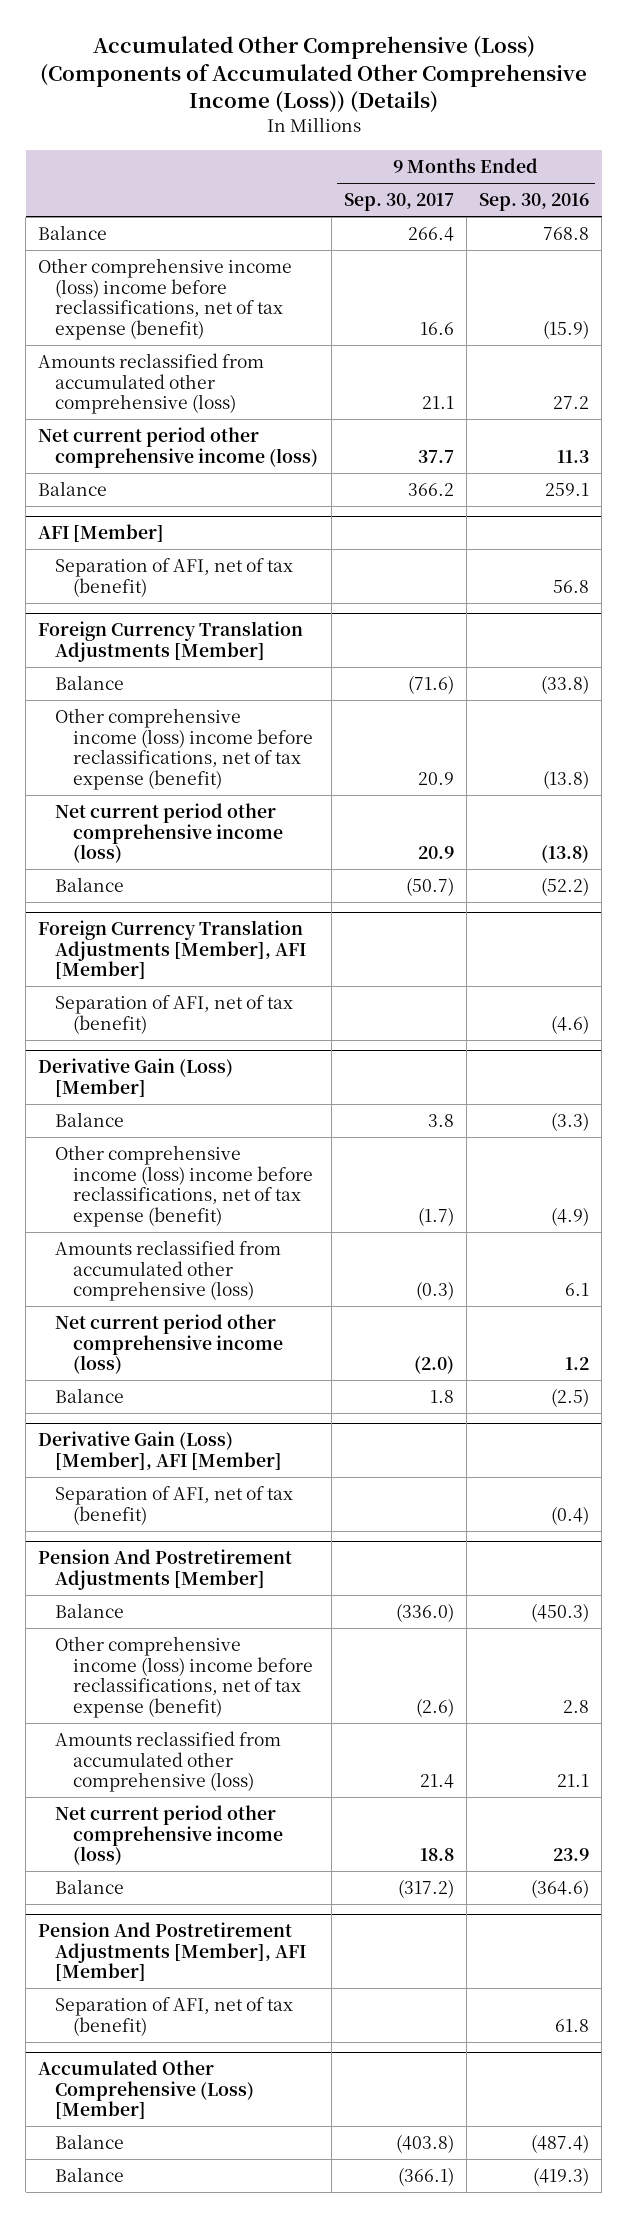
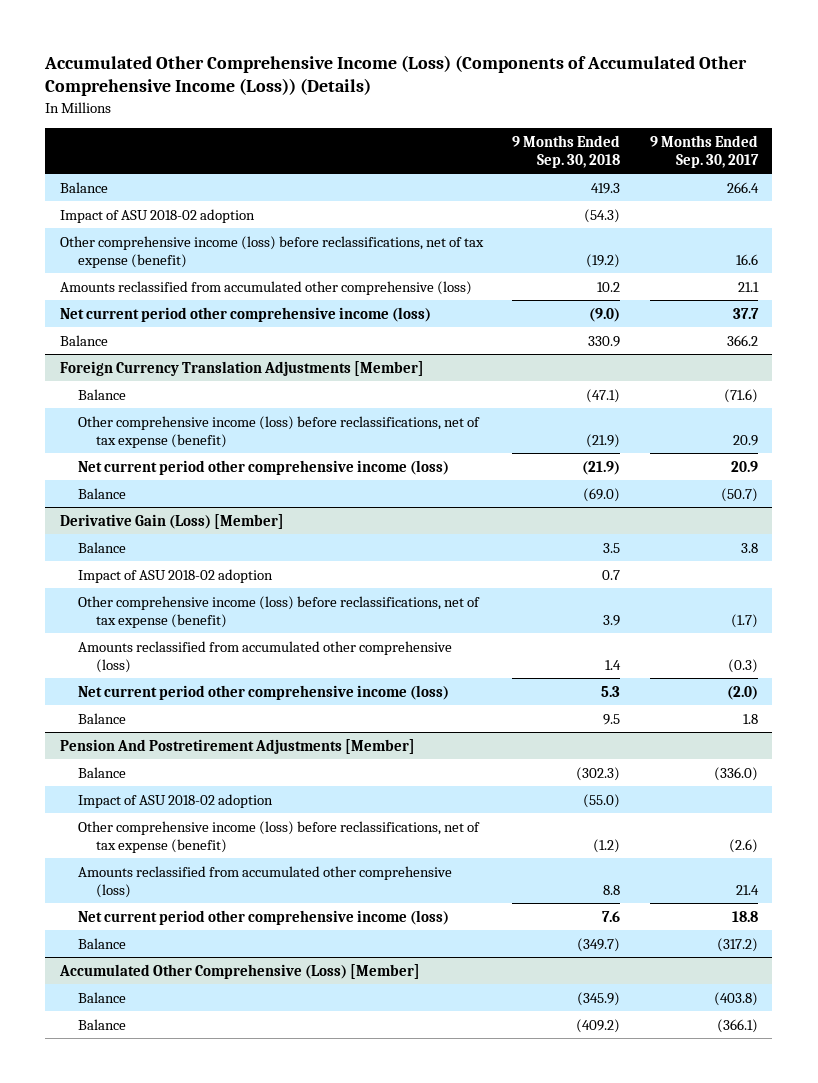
[39,36,587,114] Accumulated Other Comprehensive (Loss) (Components of Accumulated Other Comprehensive Income (Loss)) (Details) -> [44,54,748,97] Accumulated Other Comprehensive Income (Loss) (Components of Accumulated Other Comprehensive Income (Loss)) (Details)
[479,193,590,212] Sep. 30, 2016 -> none
none -> [512,135,621,168] 9 Months Ended Sep. 30, 2018
none -> [59,208,255,223] Impact of ASU 2018-02 adoption
[38,258,293,340] Other comprehensive income (loss) income before reclassifications, net of tax expense (benefit) -> [59,235,484,268] Other comprehensive income (loss) before reclassifications, net of tax expense (benefit)
[38,524,165,543] AFI [Member] -> none
[55,558,294,597] Separation of AFI, net of tax (benefit) -> none
[55,708,313,790] Other comprehensive income (loss) income before reclassifications, net of tax expense (benefit) -> [78,415,481,448] Other comprehensive income (loss) before reclassifications, net of tax expense (benefit)
[38,920,307,980] Foreign Currency Translation Adjustments [Member], AFI [Member] -> none
[55,995,294,1034] Separation of AFI, net of tax (benefit) -> none
none -> [78,568,274,583] Impact of ASU 2018-02 adoption
[55,1145,313,1227] Other comprehensive income (loss) income before reclassifications, net of tax expense (benefit) -> [78,595,481,628] Other comprehensive income (loss) before reclassifications, net of tax expense (benefit)
[38,1431,283,1470] Derivative Gain (Loss) [Member], AFI [Member] -> none
[55,1486,294,1525] Separation of AFI, net of tax (benefit) -> none
none -> [78,793,274,808] Impact of ASU 2018-02 adoption
[55,1636,313,1718] Other comprehensive income (loss) income before reclassifications, net of tax expense (benefit) -> [78,820,481,853] Other comprehensive income (loss) before reclassifications, net of tax expense (benefit)
[38,1922,307,1982] Pension And Postretirement Adjustments [Member], AFI [Member] -> none
[55,1997,294,2036] Separation of AFI, net of tax (benefit) -> none

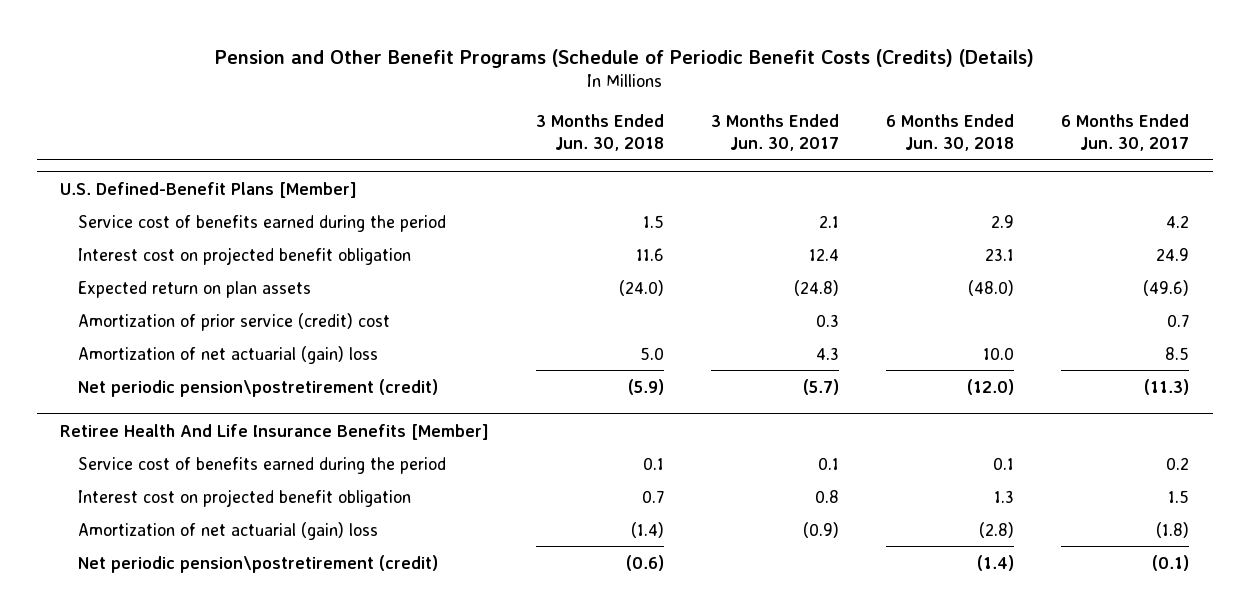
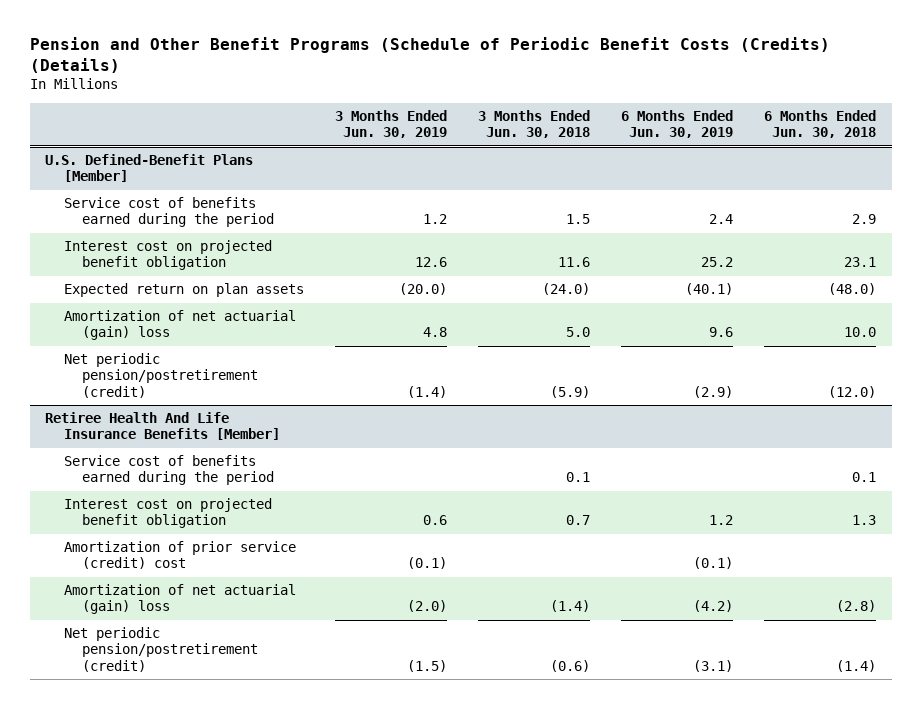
[711,114,840,152] 3 Months Ended Jun. 30, 2017 -> none
[1061,114,1190,152] 6 Months Ended Jun. 30, 2017 -> none
none -> [334,110,447,139] 3 Months Ended Jun. 30, 2019
none -> [621,110,734,139] 6 Months Ended Jun. 30, 2019
[77,312,390,331] Amortization of prior service (credit) cost -> none
[77,378,438,397] Net periodic pension\postretirement (credit) -> [63,353,259,398] Net periodic pension/postretirement (credit)
none -> [63,541,296,570] Amortization of prior service (credit) cost
[77,554,438,573] Net periodic pension\postretirement (credit) -> [63,627,259,672] Net periodic pension/postretirement (credit)

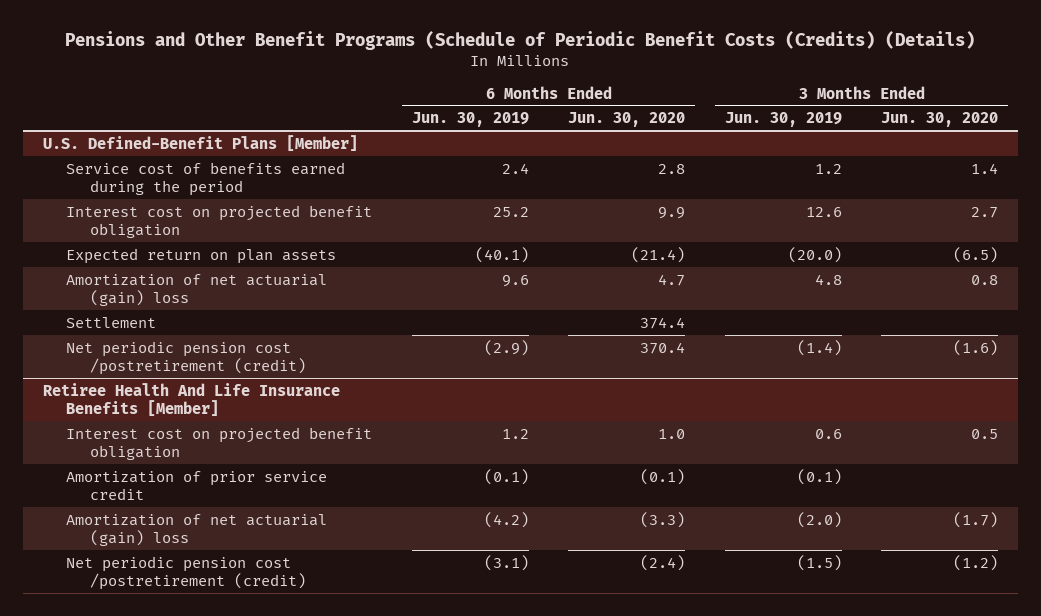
[29,37,830,74] Pension and Other Benefit Programs (Schedule of Periodic Benefit Costs (Credits) (Details) -> [65,31,976,51] Pensions and Other Benefit Programs (Schedule of Periodic Benefit Costs (Credits) (Details)
[478,110,591,139] 3 Months Ended Jun. 30, 2018 -> none
[764,110,877,139] 6 Months Ended Jun. 30, 2018 -> none
none -> [568,112,686,128] Jun. 30, 2020
none -> [881,112,999,128] Jun. 30, 2020
none -> [66,316,157,328] Settlement
[63,353,259,398] Net periodic pension/postretirement (credit) -> [66,340,307,376] Net periodic pension cost /postretirement (credit)
[63,455,275,486] Service cost of benefits earned during the period -> none
[63,541,296,570] Amortization of prior service (credit) cost -> [66,470,328,501] Amortization of prior service credit
[63,627,259,672] Net periodic pension/postretirement (credit) -> [66,555,307,591] Net periodic pension cost /postretirement (credit)

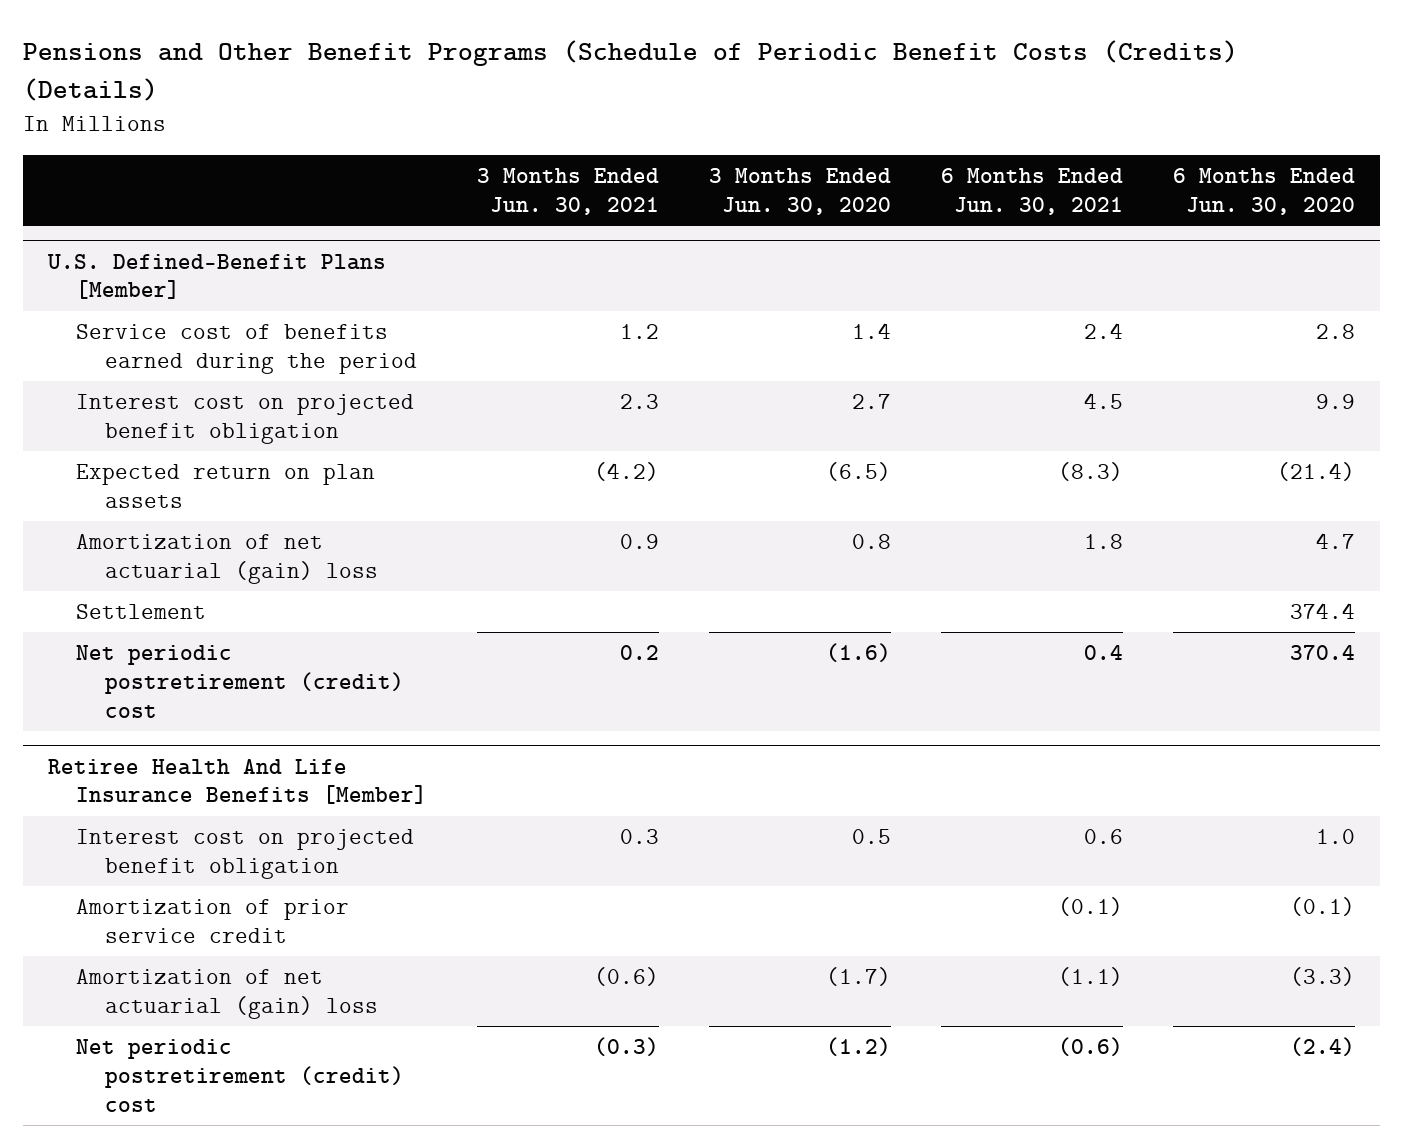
[411,112,529,128] Jun. 30, 2019 -> none
[724,112,842,128] Jun. 30, 2019 -> none
none -> [477,167,660,215] 3 Months Ended Jun. 30, 2021
none -> [941,167,1124,215] 6 Months Ended Jun. 30, 2021
[66,340,307,376] Net periodic pension cost /postretirement (credit) -> [76,645,404,718] Net periodic postretirement (credit) cost
[66,555,307,591] Net periodic pension cost /postretirement (credit) -> [76,1039,404,1112] Net periodic postretirement (credit) cost

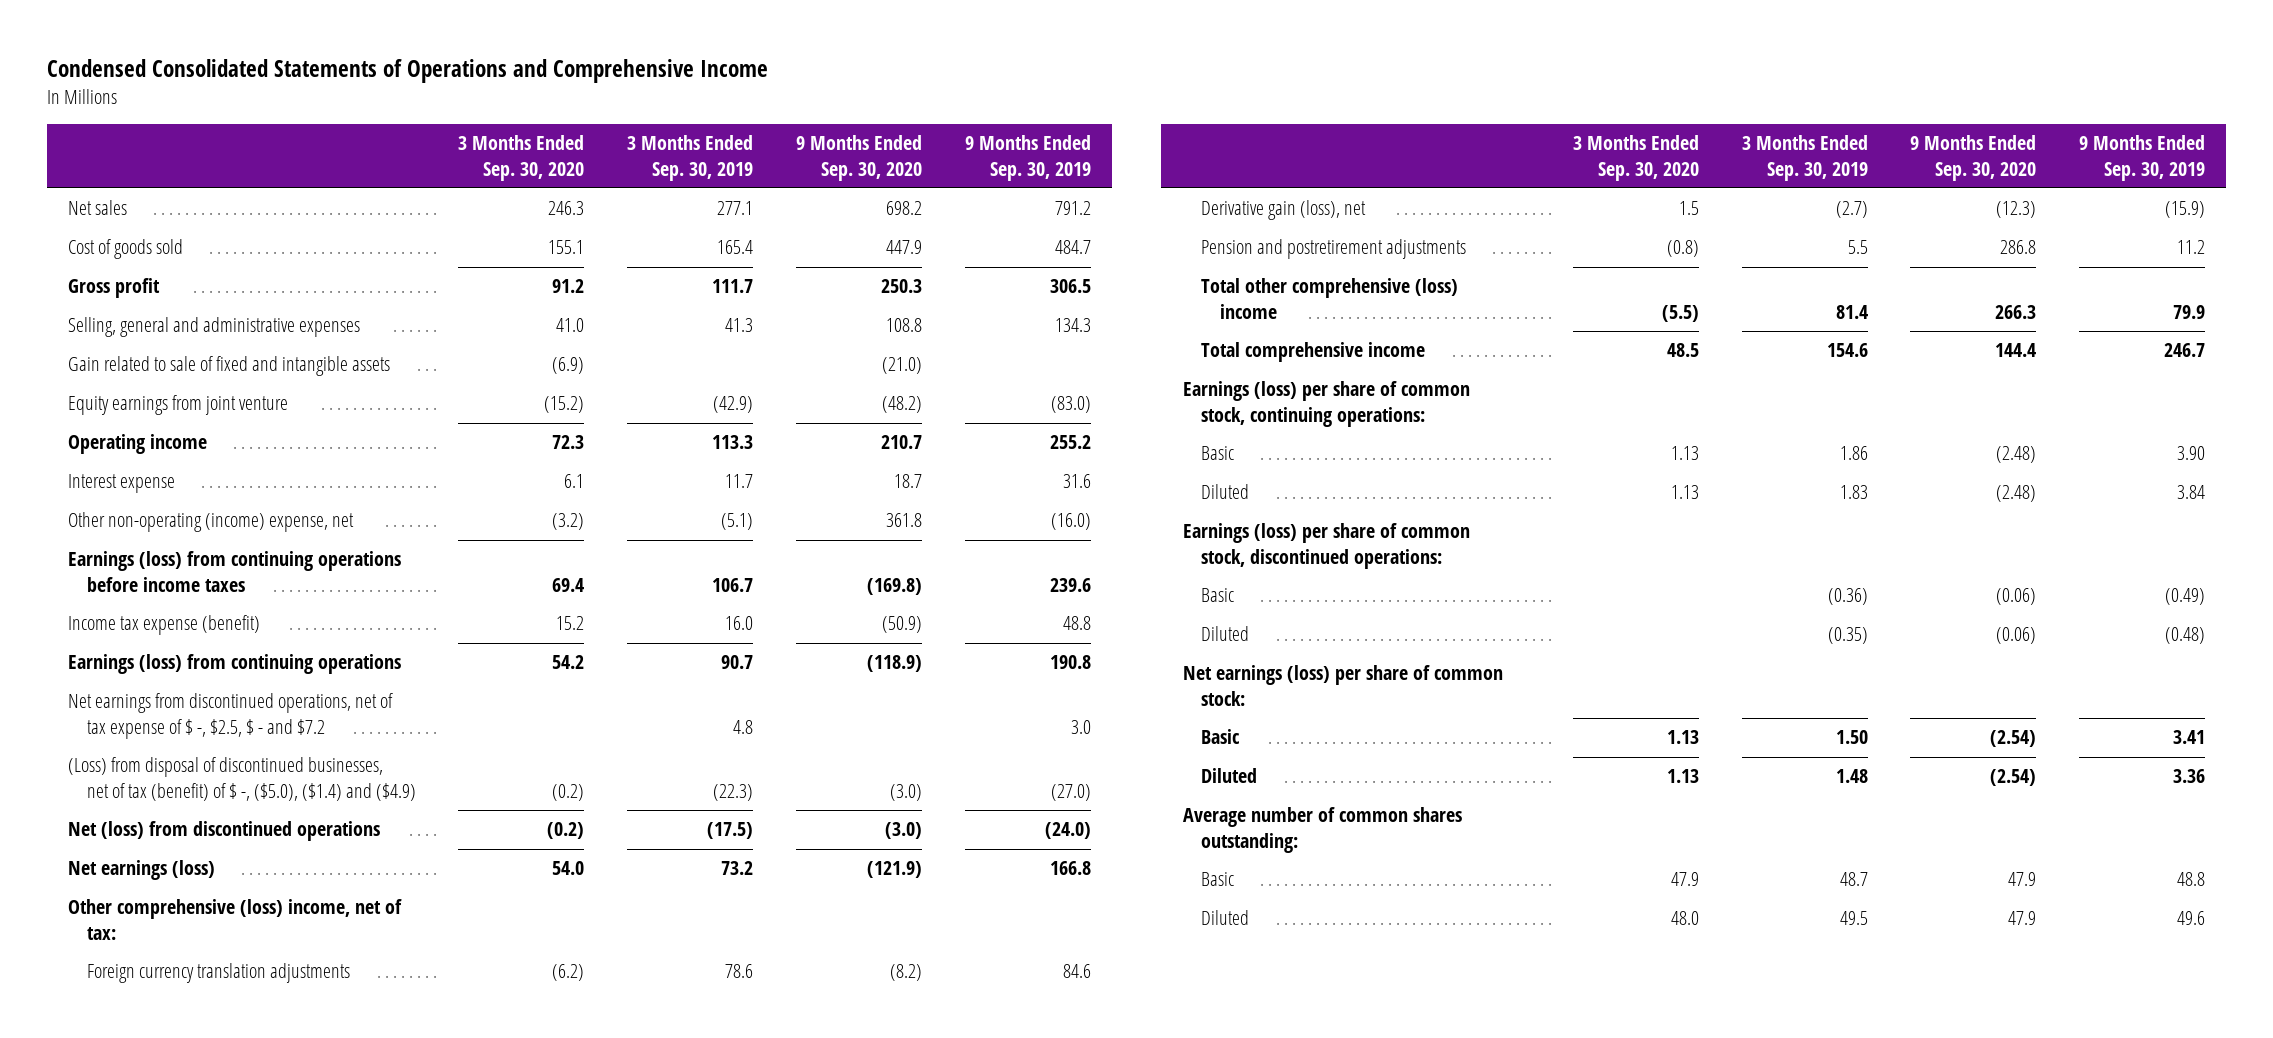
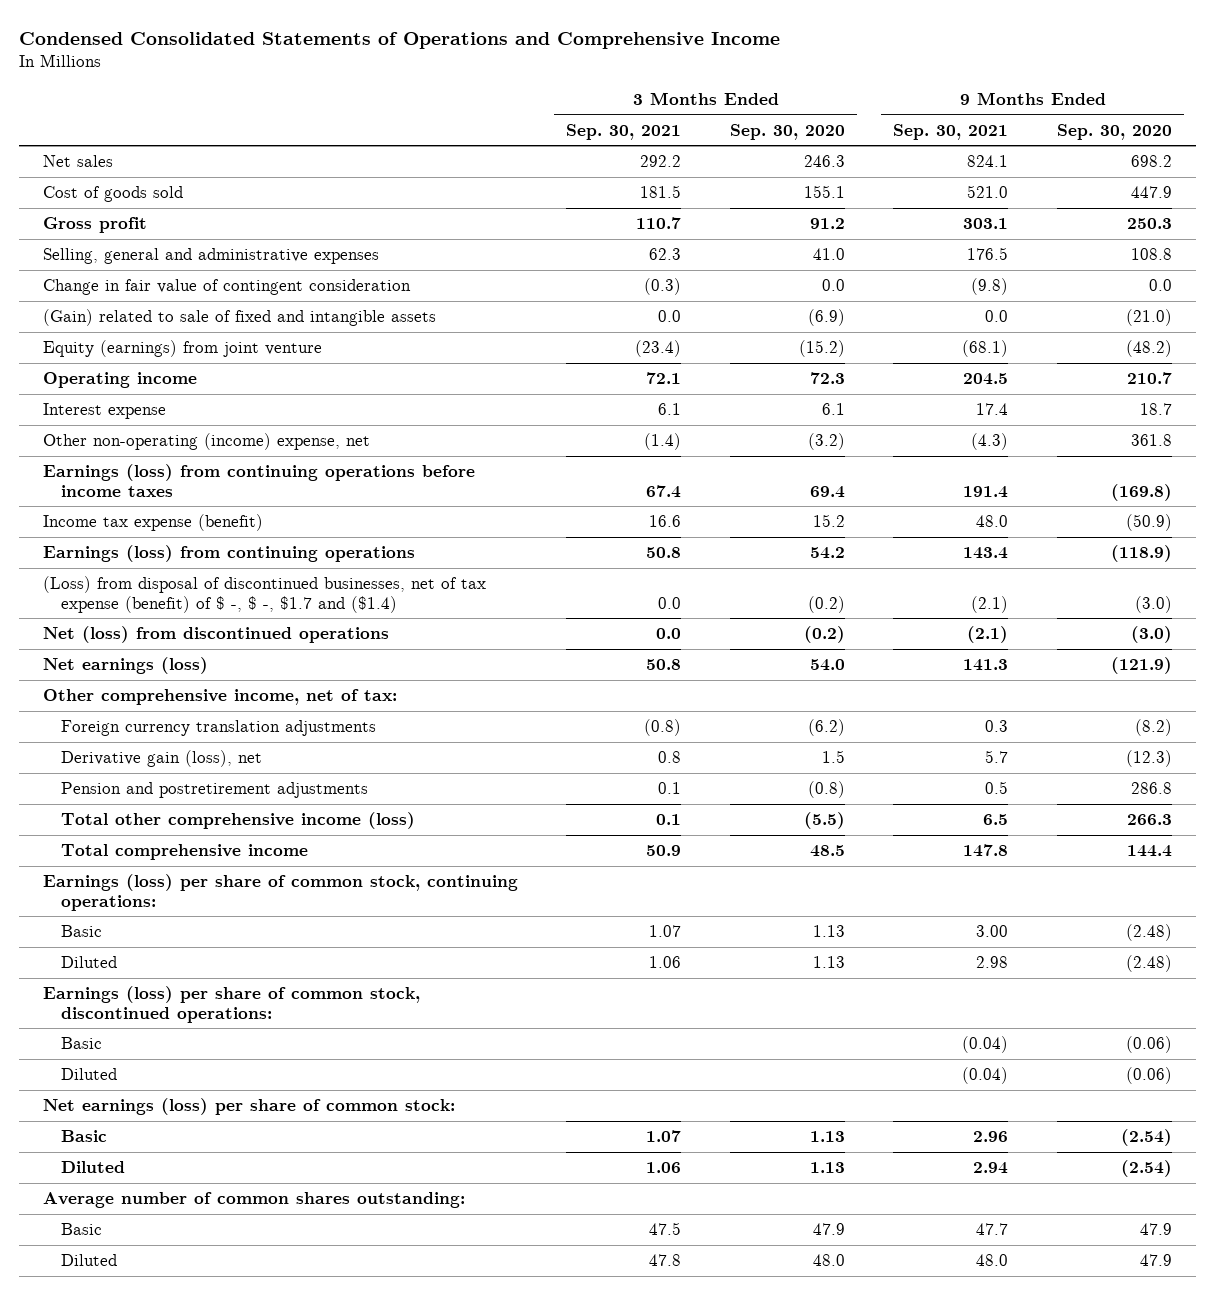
[627,135,754,181] 3 Months Ended Sep. 30, 2019 -> none
[964,135,1091,181] 9 Months Ended Sep. 30, 2019 -> none
none -> [566,123,682,140] Sep. 30, 2021
none -> [893,123,1009,140] Sep. 30, 2021
none -> [42,279,411,296] Change in fair value of contingent consideration
[68,356,391,377] Gain related to sale of fixed and intangible assets -> [42,309,436,327] (Gain) related to sale of fixed and intangible assets
[68,395,289,416] Equity earnings from joint venture -> [42,340,322,358] Equity (earnings) from joint venture
[68,693,394,739] Net earnings from discontinued operations, net of tax expense of $ -, $2.5, $ - and $7.2 -> none
[68,757,416,801] (Loss) from disposal of discontinued businesses, net of tax (benefit) of $ -, ($5.0), ($1.4) and ($4.9) -> [42,576,486,613] (Loss) from disposal of discontinued businesses, net of tax expense (benefit) of $ -, $ -, $1.7 and ($1.4)
[68,899,403,940] Other comprehensive (loss) income, net of tax: -> [42,689,397,706] Other comprehensive income, net of tax:
[1201,278,1459,319] Total other comprehensive (loss) income -> [60,812,415,830] Total other comprehensive income (loss)

